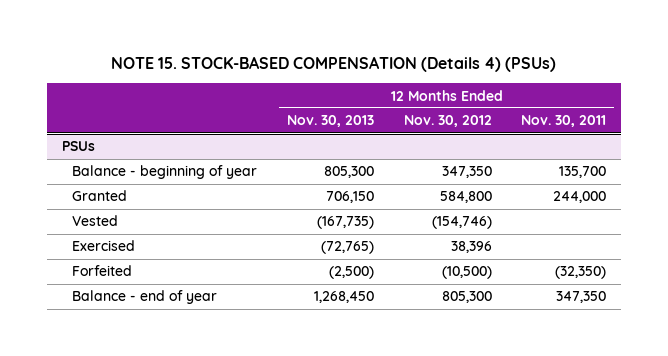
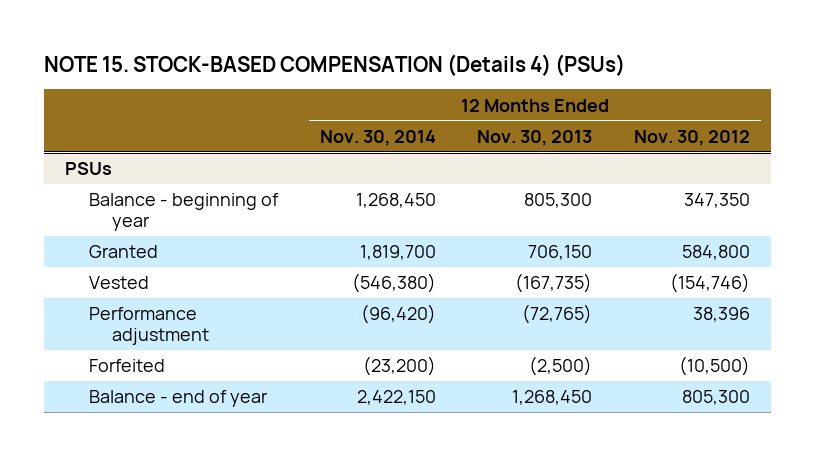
[521,115,607,128] Nov. 30, 2011 -> none
none -> [319,129,436,146] Nov. 30, 2014
[72,240,136,252] Exercised -> [88,307,210,346] Performance adjustment

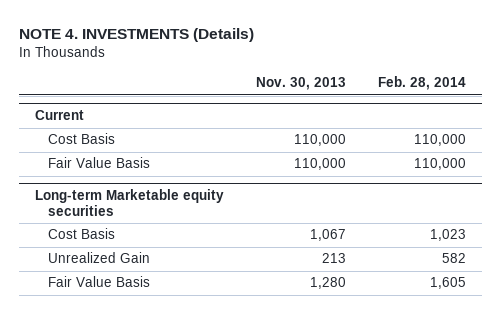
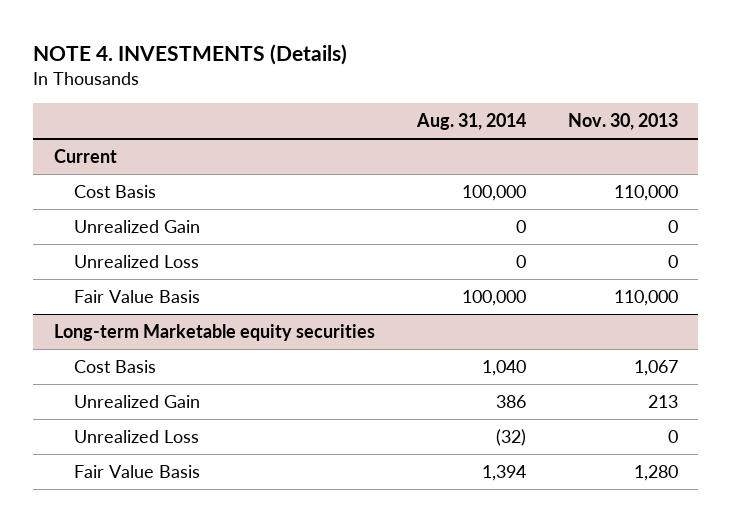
[377,76,466,91] Feb. 28, 2014 -> none
none -> [415,113,526,131] Aug. 31, 2014
none -> [74,220,201,234] Unrealized Gain
none -> [74,255,200,269] Unrealized Loss
none -> [74,430,200,444] Unrealized Loss

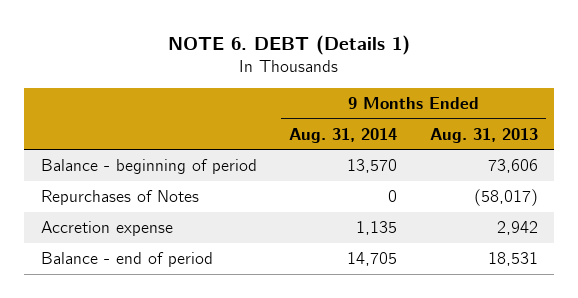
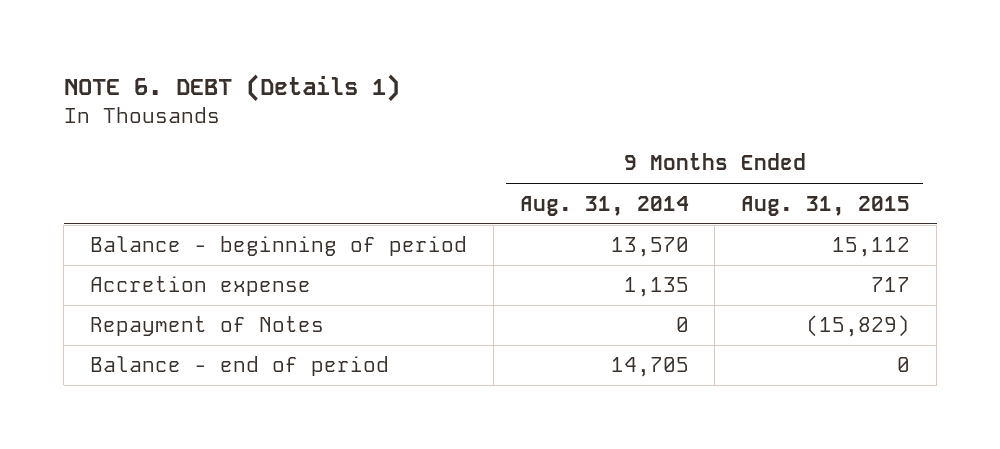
[429,127,538,143] Aug. 31, 2013 -> none
none -> [741,195,911,216] Aug. 31, 2015
[40,189,199,205] Repurchases of Notes -> none
none -> [90,316,325,337] Repayment of Notes

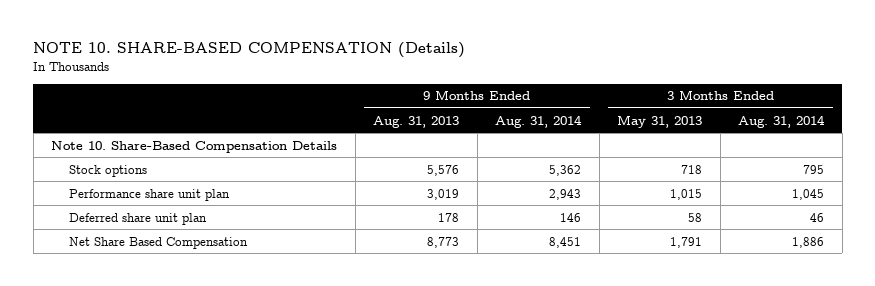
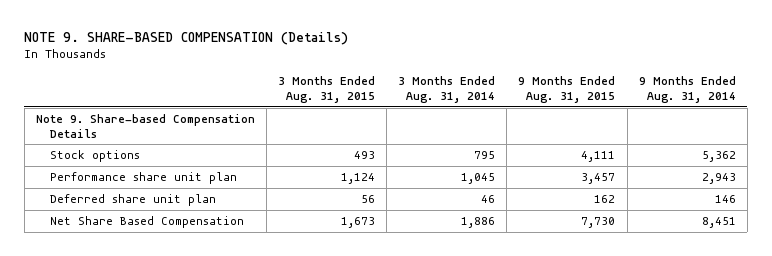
[33,42,466,59] NOTE 10. SHARE-BASED COMPENSATION (Details) -> [24,32,349,46] NOTE 9. SHARE-BASED COMPENSATION (Details)
[373,115,460,128] Aug. 31, 2013 -> none
[617,114,703,128] May 31, 2013 -> none
none -> [278,76,376,103] 3 Months Ended Aug. 31, 2015
none -> [518,76,616,103] 9 Months Ended Aug. 31, 2015
[51,140,338,153] Note 10. Share-Based Compensation Details -> [35,114,255,138] Note 9. Share-based Compensation Details

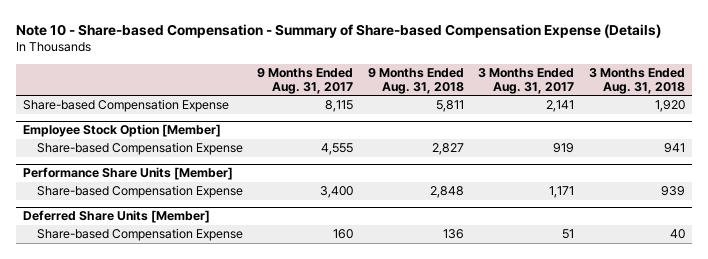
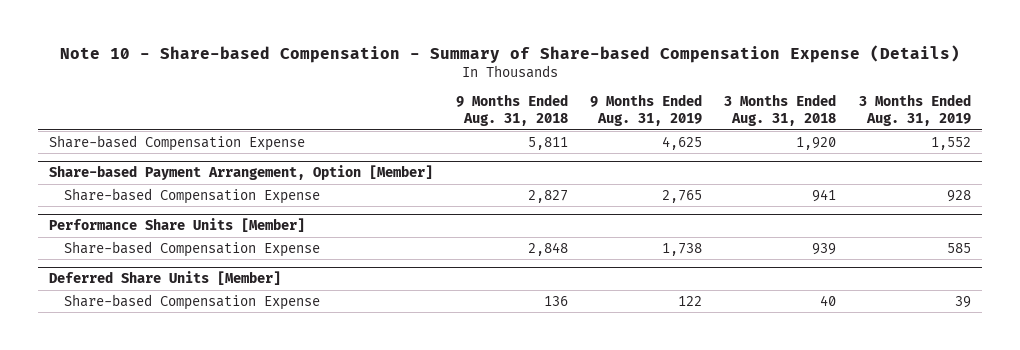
[257,67,354,94] 9 Months Ended Aug. 31, 2017 -> none
[478,67,575,94] 3 Months Ended Aug. 31, 2017 -> none
none -> [590,94,703,127] 9 Months Ended Aug. 31, 2019
none -> [858,94,971,127] 3 Months Ended Aug. 31, 2019
[22,124,221,138] Employee Stock Option [Member] -> [49,165,434,181] Share-based Payment Arrangement, Option [Member]

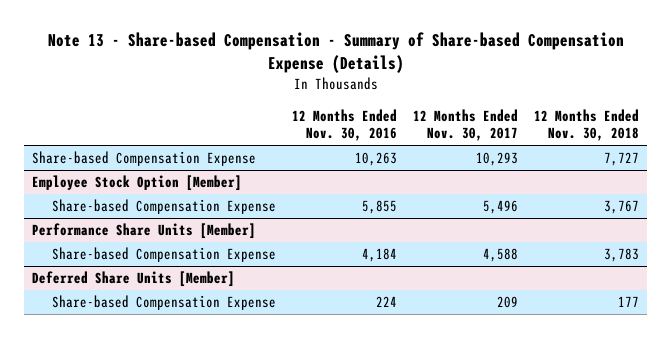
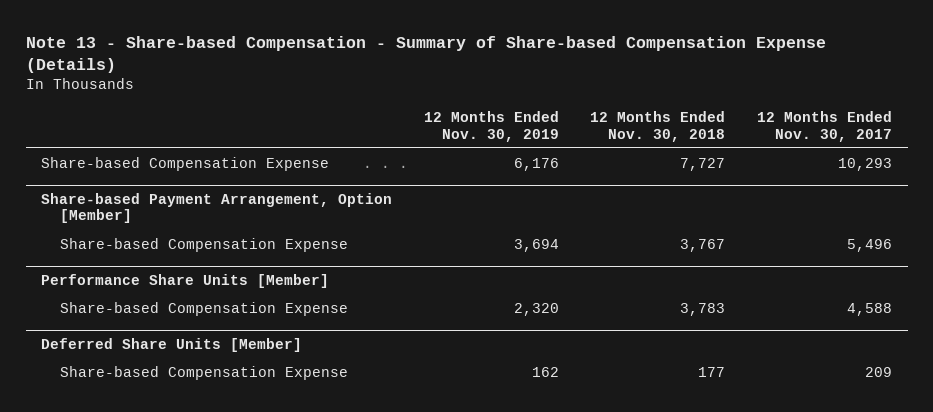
[292,108,398,142] 12 Months Ended Nov. 30, 2016 -> none
none -> [423,111,559,142] 12 Months Ended Nov. 30, 2019
[31,175,242,192] Employee Stock Option [Member] -> [41,192,393,224] Share-based Payment Arrangement, Option [Member]

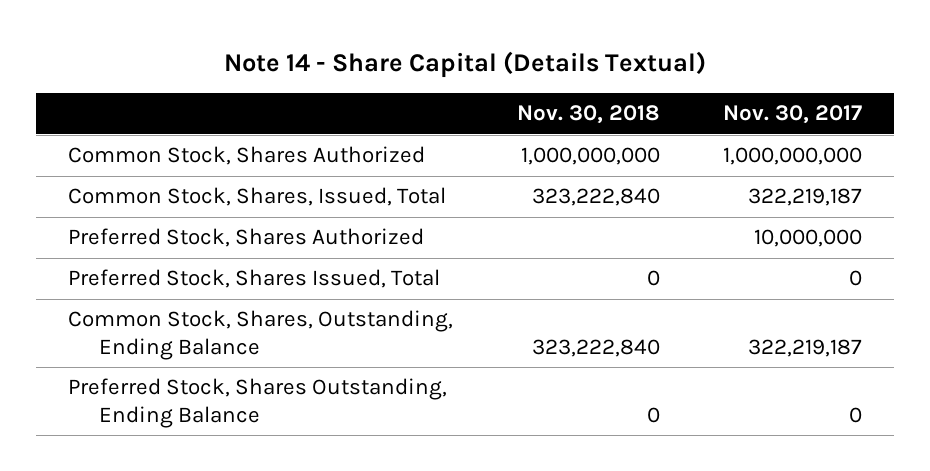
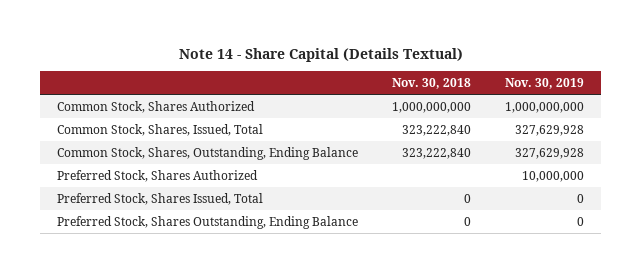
[723,105,863,125] Nov. 30, 2017 -> none
none -> [505,78,585,90] Nov. 30, 2019
[68,310,454,361] Common Stock, Shares, Outstanding, Ending Balance -> [57,146,359,160] Common Stock, Shares, Outstanding, Ending Balance

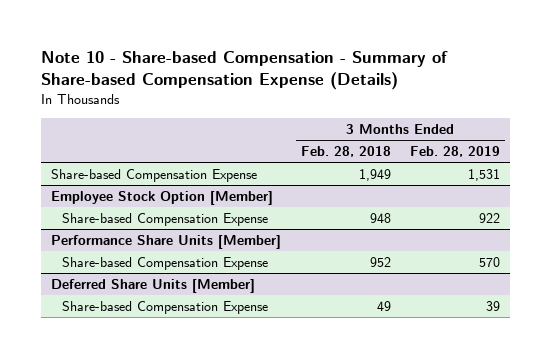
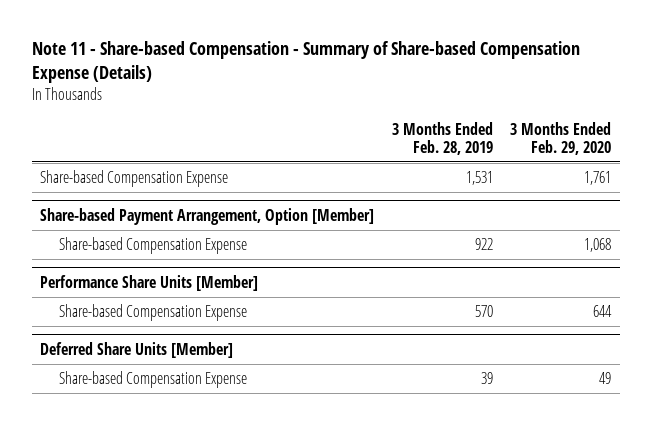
[40,50,448,90] Note 10 - Share-based Compensation - Summary of Share-based Compensation Expense (Details) -> [31,41,580,83] Note 11 - Share-based Compensation - Summary of Share-based Compensation Expense (Details)
[300,146,391,158] Feb. 28, 2018 -> none
none -> [510,121,612,155] 3 Months Ended Feb. 29, 2020
[50,191,273,206] Employee Stock Option [Member] -> [40,207,375,225] Share-based Payment Arrangement, Option [Member]

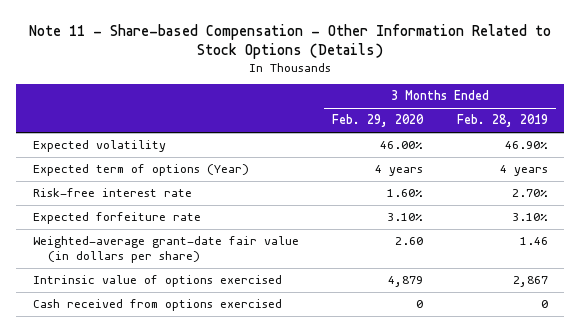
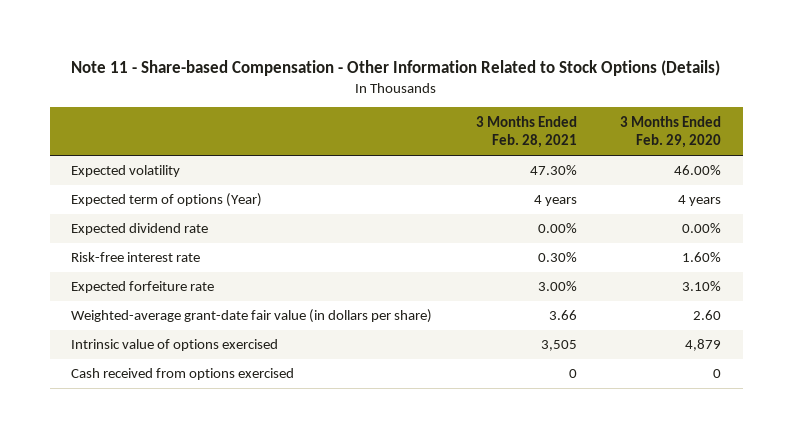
[456,114,548,128] Feb. 28, 2019 -> none
none -> [475,115,577,149] 3 Months Ended Feb. 28, 2021
none -> [71,223,209,236] Expected dividend rate

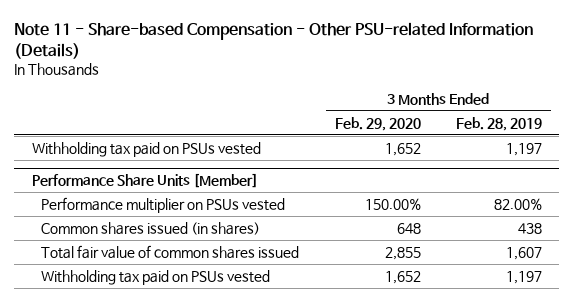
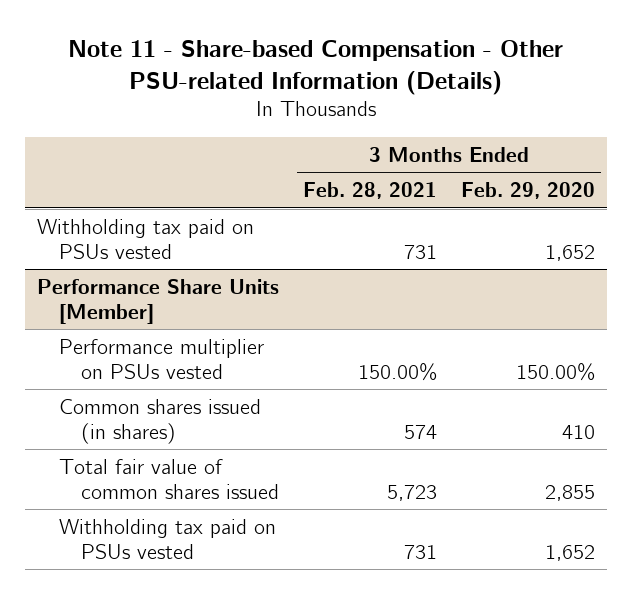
[455,116,542,131] Feb. 28, 2019 -> none
none -> [303,182,438,200] Feb. 28, 2021
[396,222,421,234] 648 -> [562,424,596,439] 410

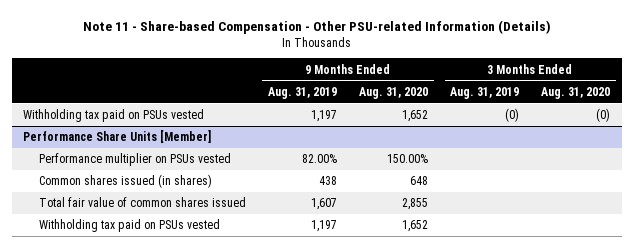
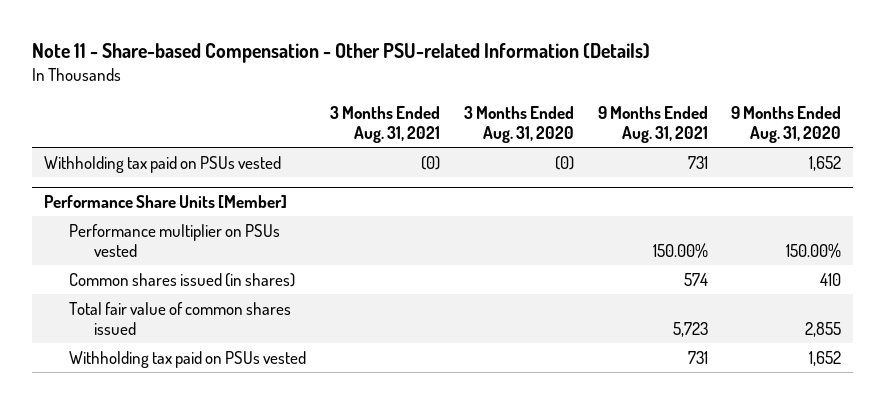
[267,87,337,100] Aug. 31, 2019 -> none
[450,87,520,100] Aug. 31, 2019 -> none
none -> [329,106,440,144] 3 Months Ended Aug. 31, 2021
none -> [597,106,708,144] 9 Months Ended Aug. 31, 2021
[410,176,429,186] 648 -> [820,272,842,286] 410

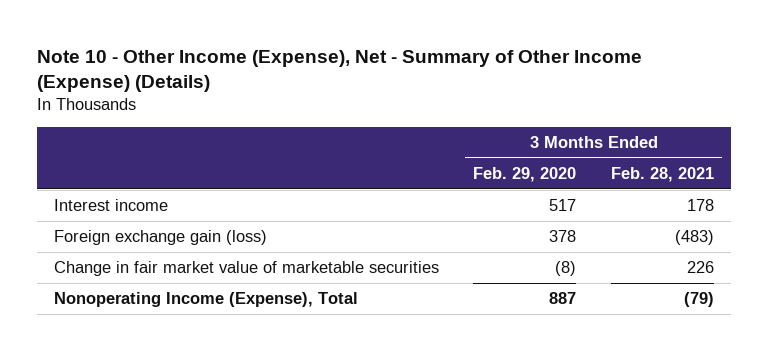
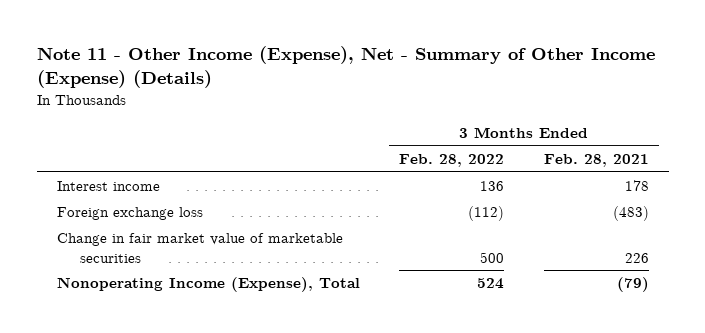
[37,49,643,93] Note 10 - Other Income (Expense), Net - Summary of Other Income (Expense) (Details) -> [36,46,655,89] Note 11 - Other Income (Expense), Net - Summary of Other Income (Expense) (Details)
[473,166,577,182] Feb. 29, 2020 -> none
none -> [399,153,505,167] Feb. 28, 2022
[54,230,268,246] Foreign exchange gain (loss) -> [56,207,203,221] Foreign exchange loss

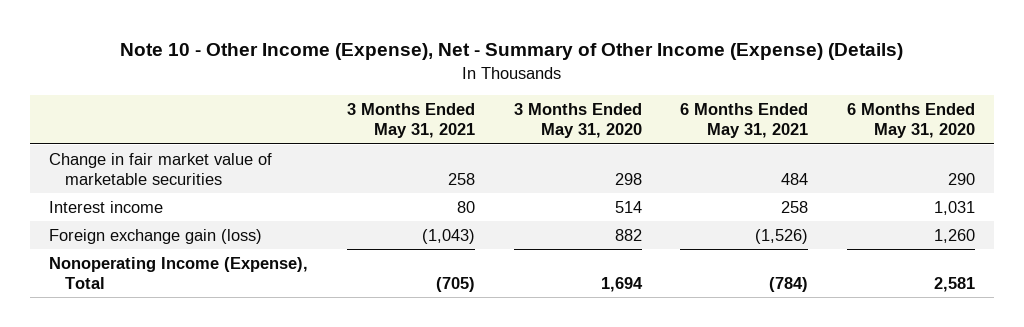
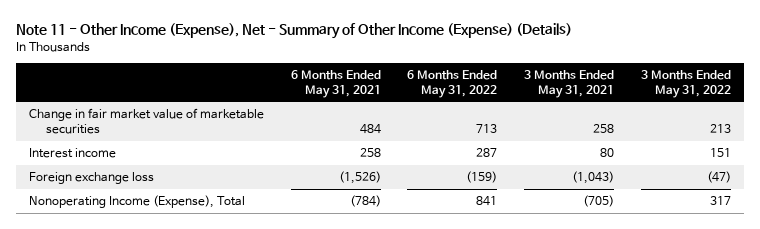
[120,43,904,61] Note 10 - Other Income (Expense), Net - Summary of Other Income (Expense) (Details) -> [15,23,572,40] Note 11 - Other Income (Expense), Net - Summary of Other Income (Expense) (Details)
[513,103,642,139] 3 Months Ended May 31, 2020 -> none
[846,103,975,139] 6 Months Ended May 31, 2020 -> none
none -> [407,69,498,98] 6 Months Ended May 31, 2022
none -> [640,69,731,98] 3 Months Ended May 31, 2022
[49,228,263,244] Foreign exchange gain (loss) -> [28,172,154,185] Foreign exchange loss

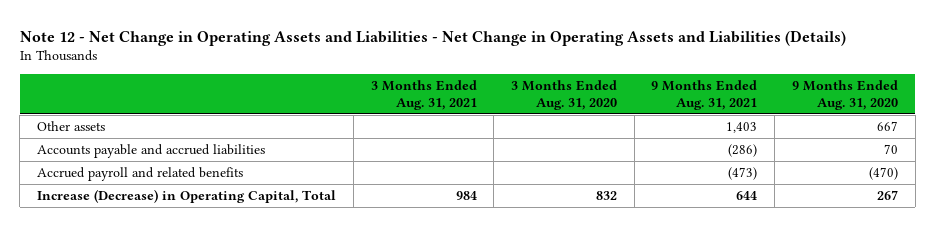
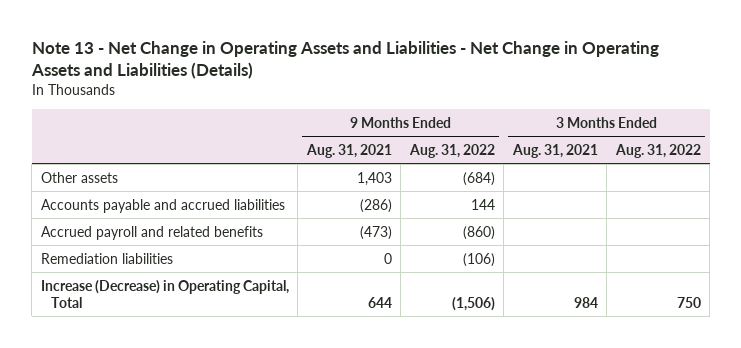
[19,29,846,46] Note 12 - Net Change in Operating Assets and Liabilities - Net Change in Operating Assets and Liabilities (Details) -> [30,40,659,79] Note 13 - Net Change in Operating Assets and Liabilities - Net Change in Operating Assets and Liabilities (Details)
[510,80,617,110] 3 Months Ended Aug. 31, 2020 -> none
[791,80,898,110] 9 Months Ended Aug. 31, 2020 -> none
none -> [408,143,495,158] Aug. 31, 2022
none -> [614,143,701,158] Aug. 31, 2022
none -> [40,252,173,264] Remediation liabilities

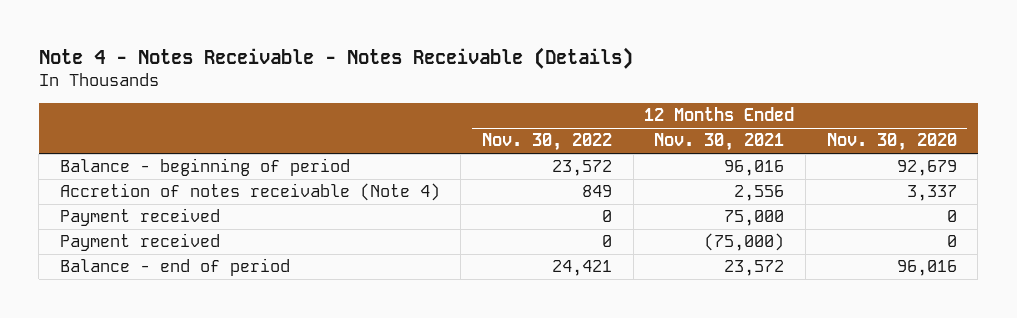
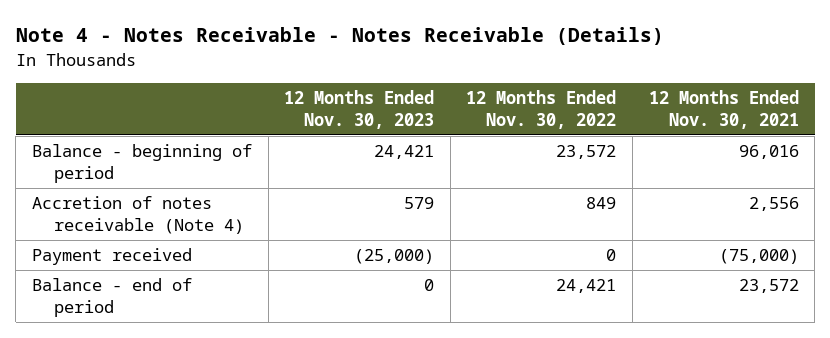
[826,133,957,152] Nov. 30, 2020 -> none
none -> [284,89,435,129] 12 Months Ended Nov. 30, 2023
[59,208,220,227] Payment received -> none

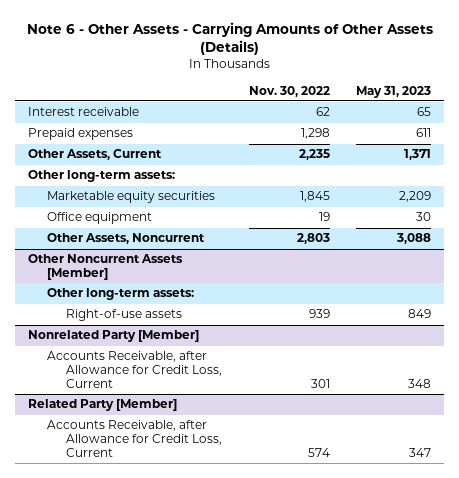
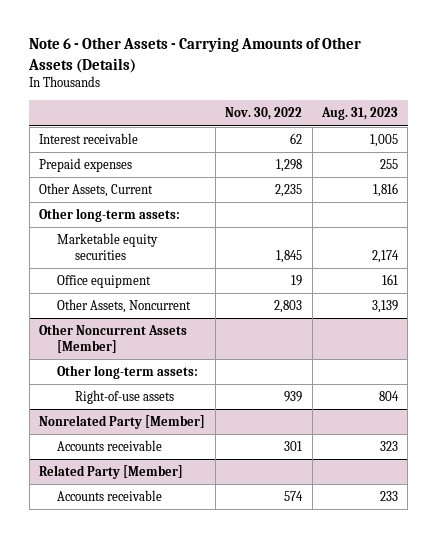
[356,85,432,98] May 31, 2023 -> none
none -> [320,107,398,121] Aug. 31, 2023
[47,351,223,389] Accounts Receivable, after Allowance for Credit Loss, Current -> [56,440,162,452] Accounts receivable
[47,420,223,458] Accounts Receivable, after Allowance for Credit Loss, Current -> [56,490,162,502] Accounts receivable

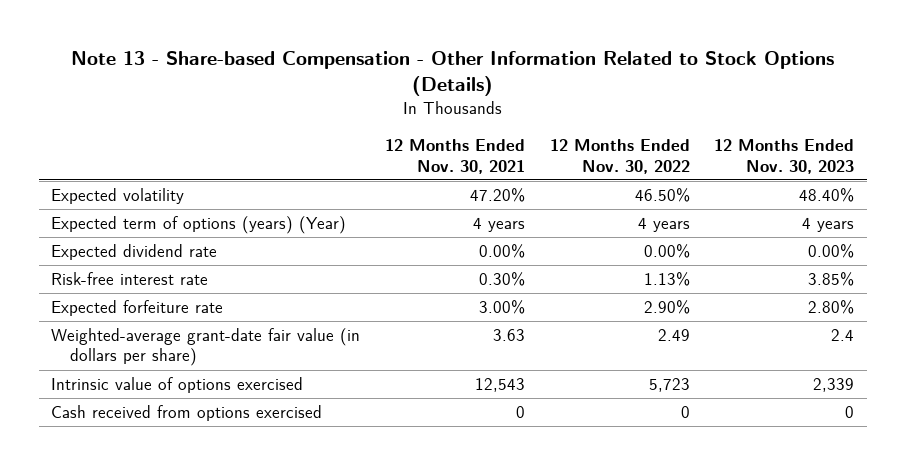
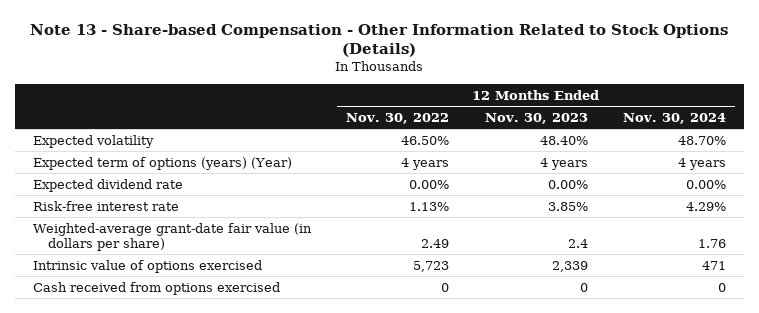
[384,139,525,174] 12 Months Ended Nov. 30, 2021 -> none
none -> [623,112,727,124] Nov. 30, 2024
[51,300,224,317] Expected forfeiture rate -> none

